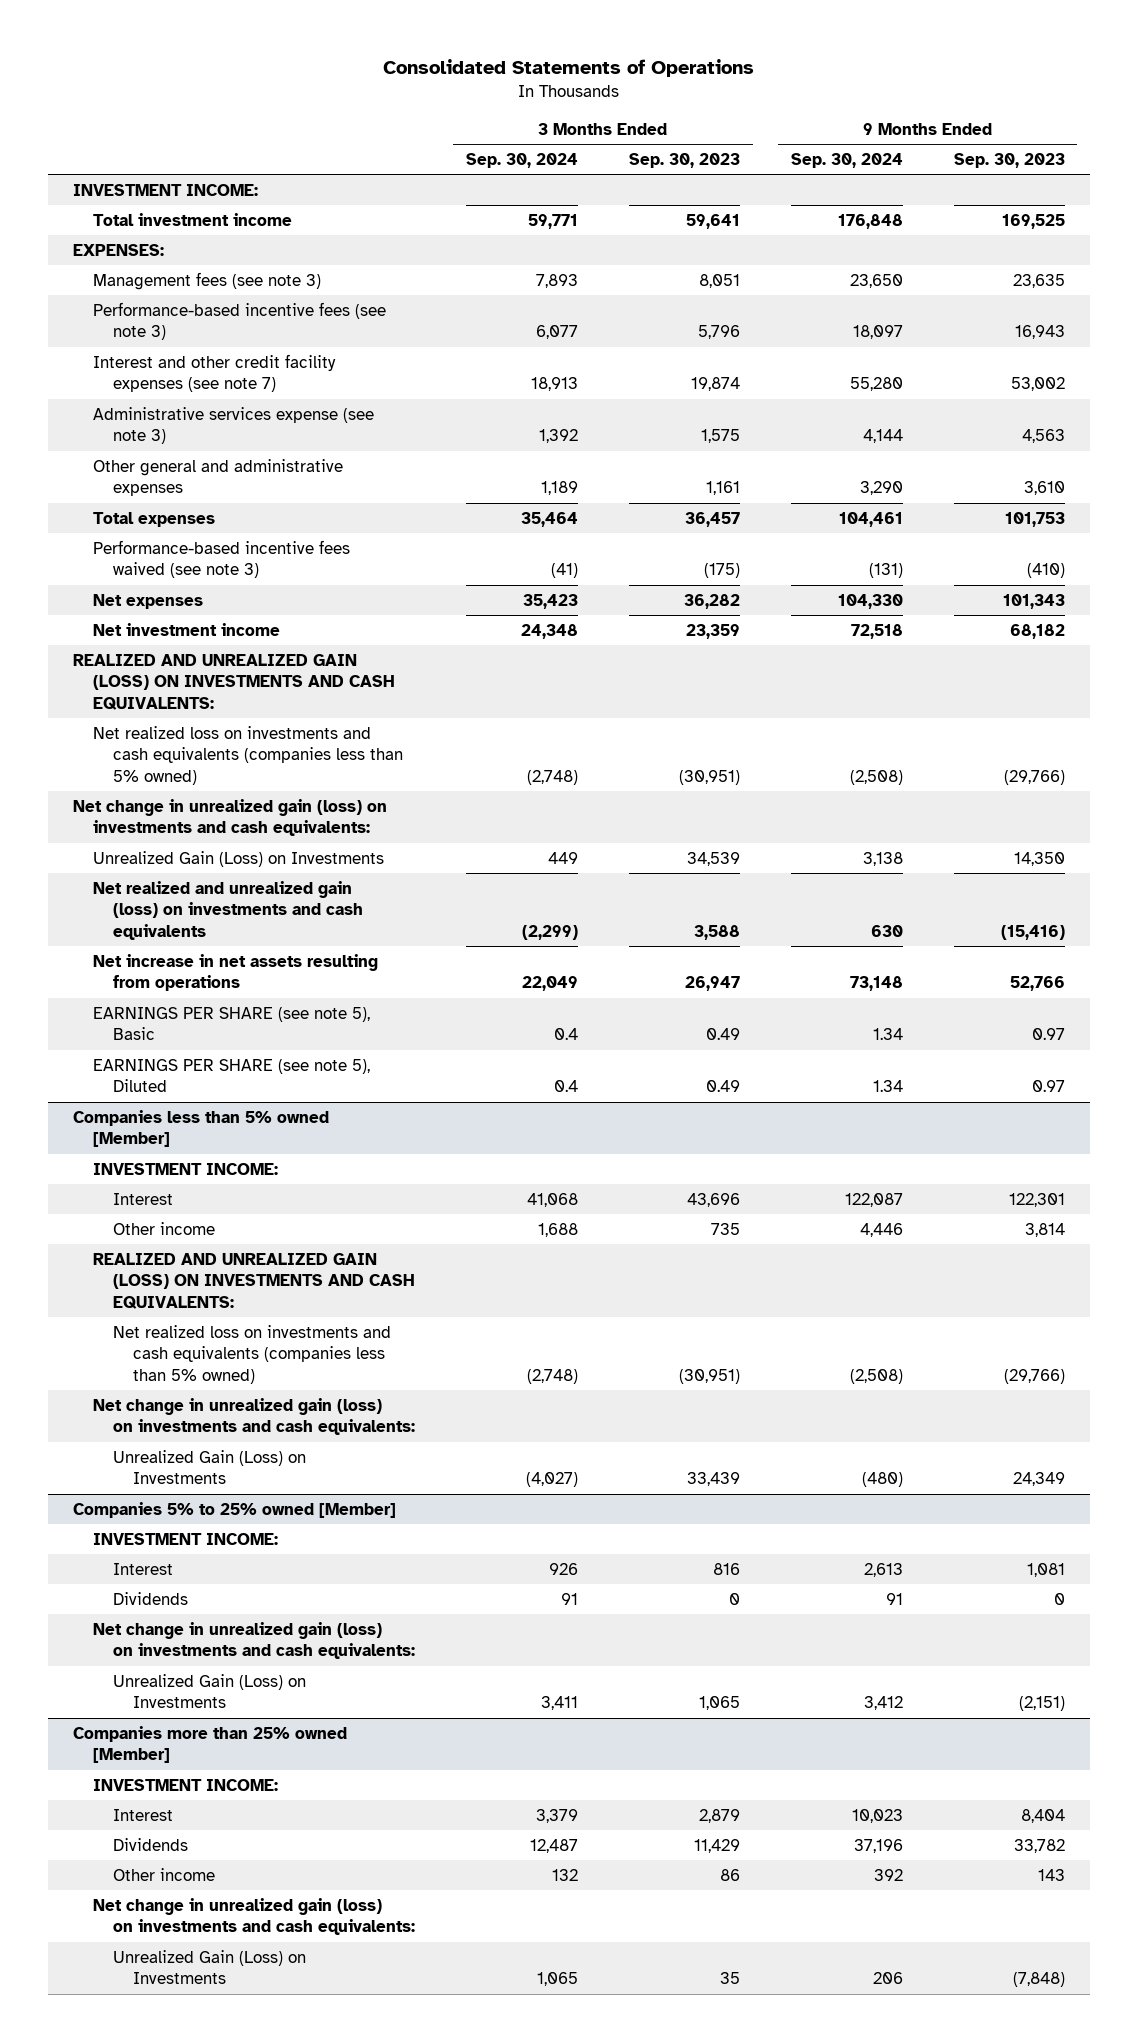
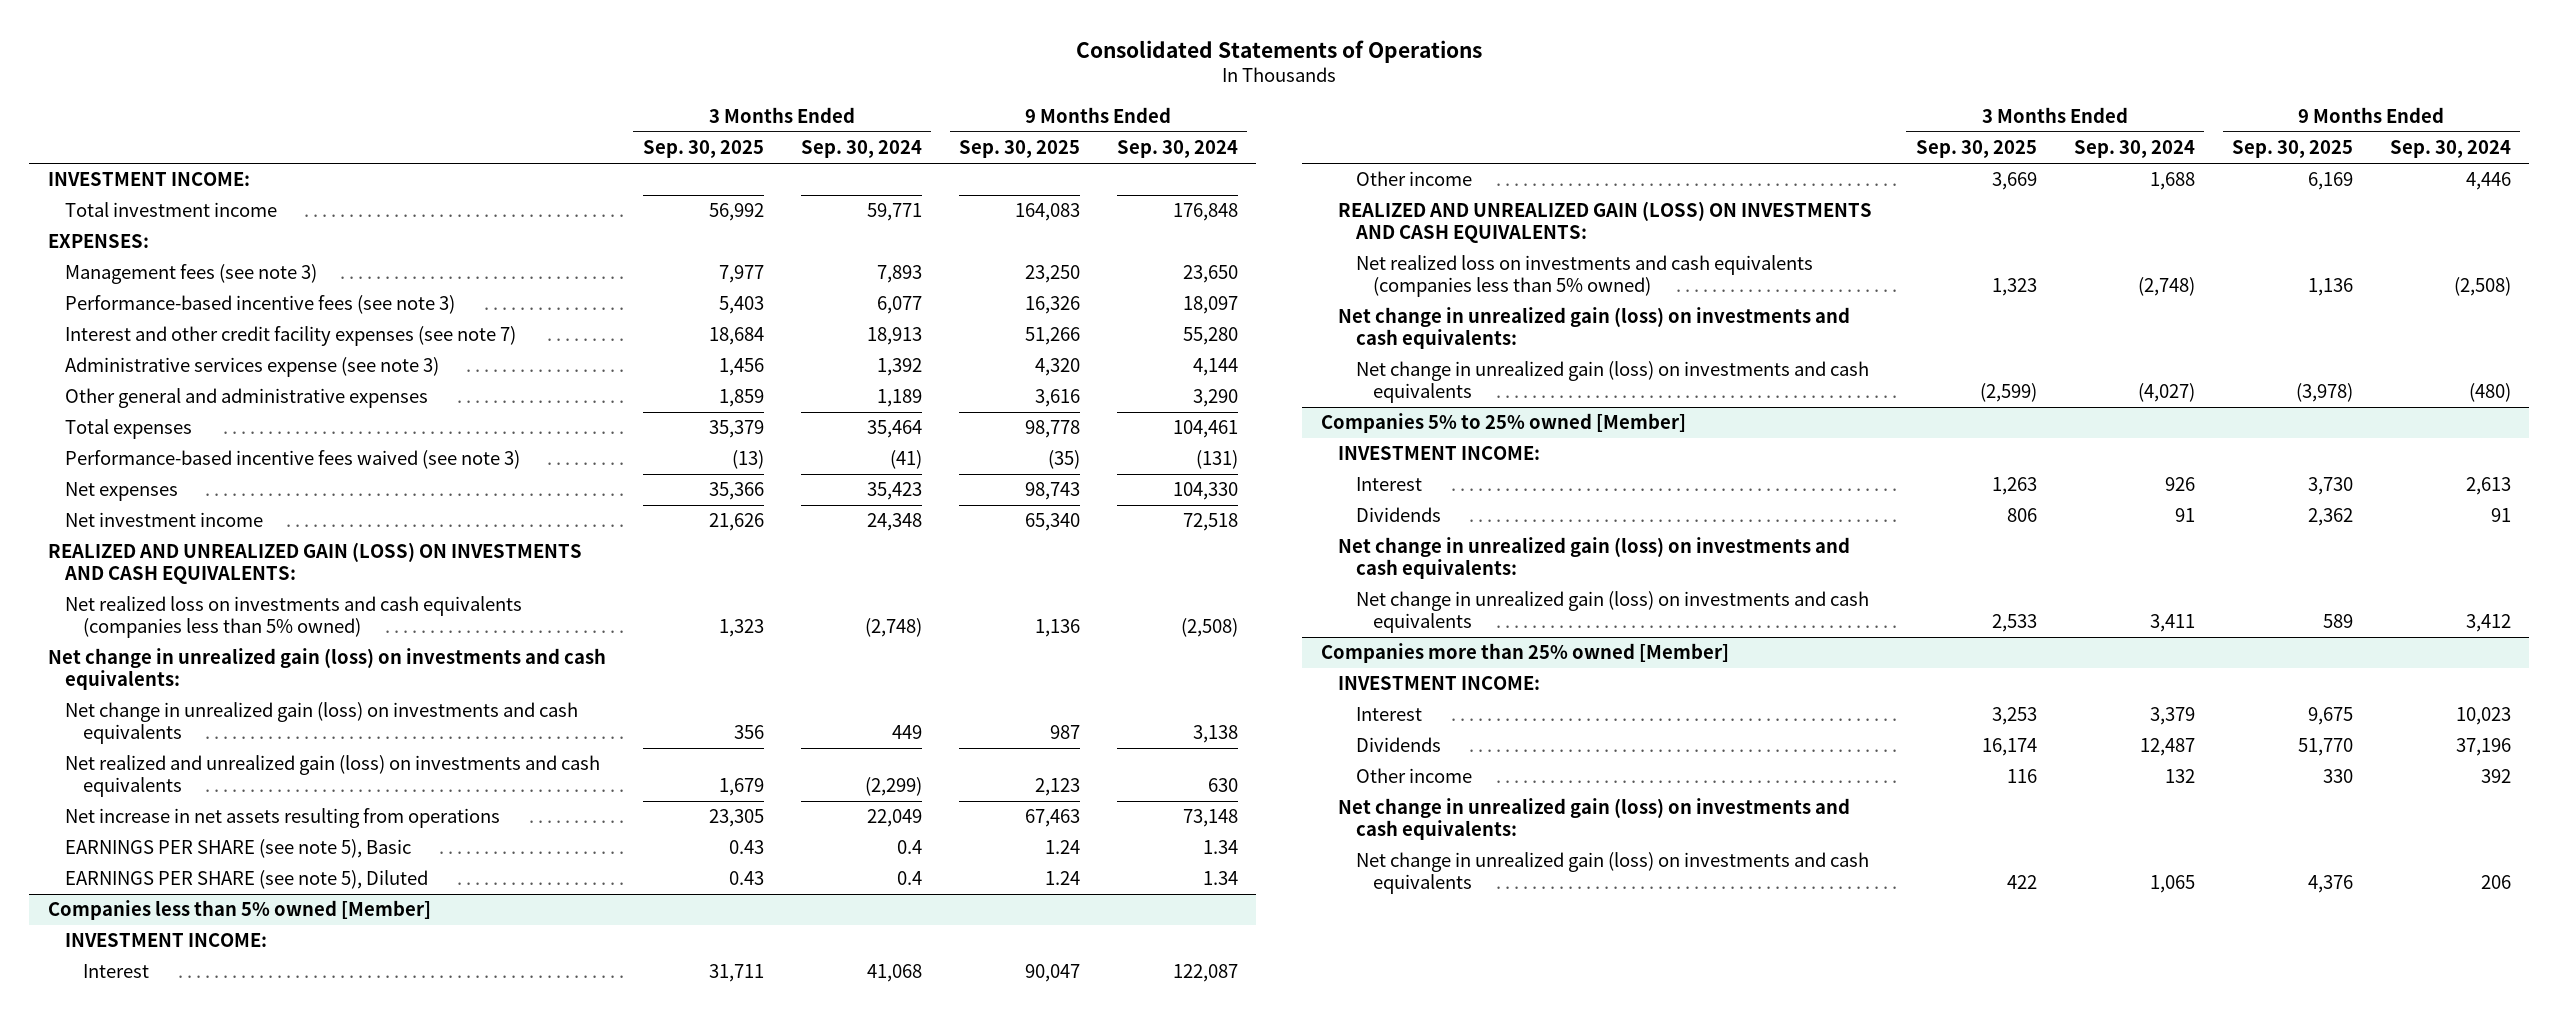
[628,153,740,169] Sep. 30, 2023 -> none
[953,153,1065,169] Sep. 30, 2023 -> none
none -> [642,140,764,159] Sep. 30, 2025
none -> [958,140,1080,159] Sep. 30, 2025
[93,850,385,867] Unrealized Gain (Loss) on Investments -> [65,702,579,744] Net change in unrealized gain (loss) on investments and cash equivalents
[112,1449,306,1485] Unrealized Gain (Loss) on Investments -> [1355,361,1869,403] Net change in unrealized gain (loss) on investments and cash equivalents
[112,1673,306,1709] Unrealized Gain (Loss) on Investments -> [1355,591,1869,633] Net change in unrealized gain (loss) on investments and cash equivalents
[112,1949,306,1985] Unrealized Gain (Loss) on Investments -> [1355,852,1869,894] Net change in unrealized gain (loss) on investments and cash equivalents

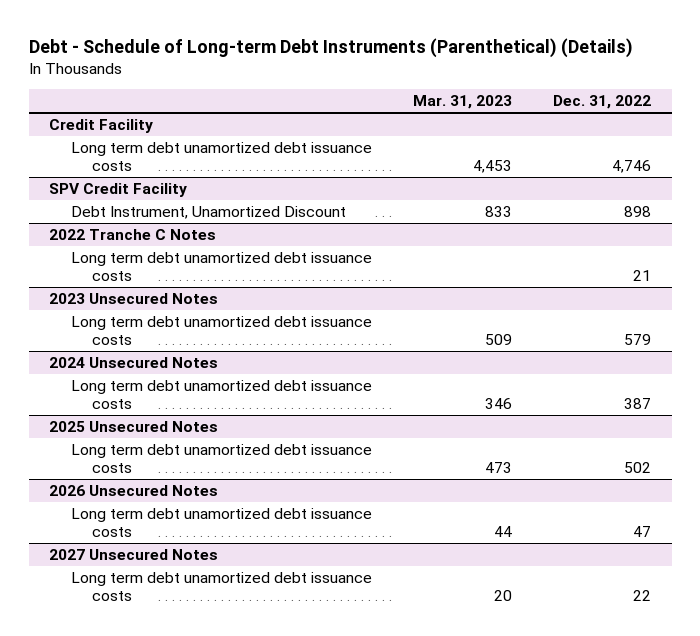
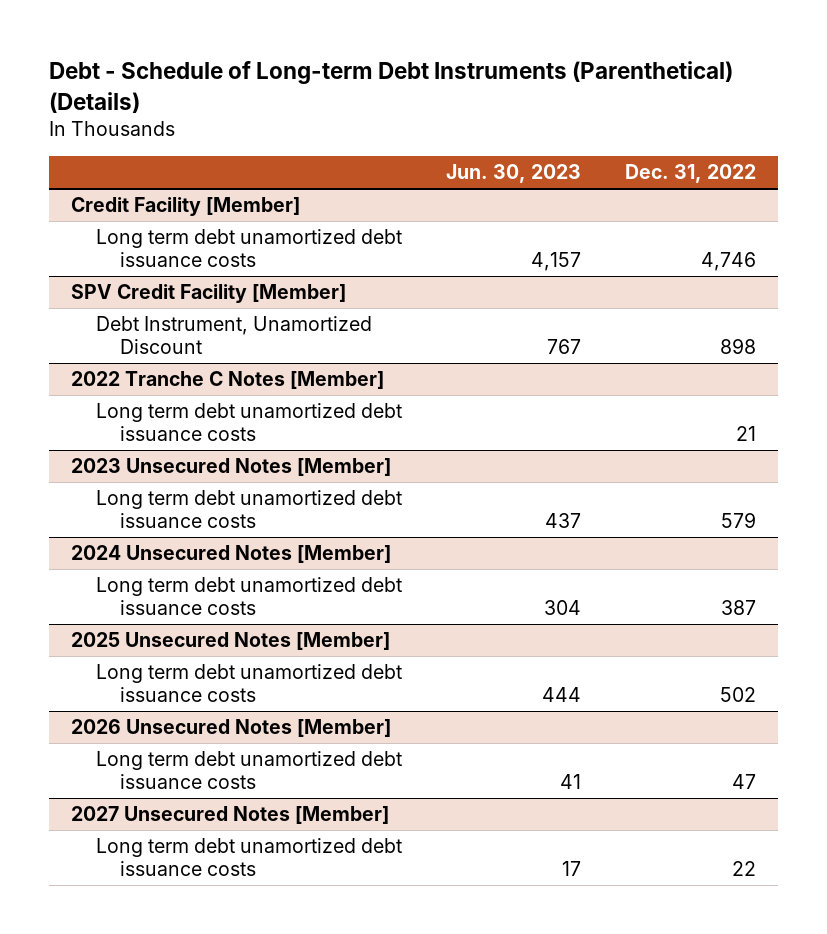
[412,95,512,110] Mar. 31, 2023 -> none
none -> [445,163,581,183] Jun. 30, 2023
[49,119,154,134] Credit Facility -> [70,197,300,217] Credit Facility [Member]
[49,183,188,198] SPV Credit Facility -> [70,284,346,304] SPV Credit Facility [Member]
[49,229,217,241] 2022 Tranche C Notes -> [70,371,384,390] 2022 Tranche C Notes [Member]
[49,293,219,305] 2023 Unsecured Notes -> [70,458,391,477] 2023 Unsecured Notes [Member]
[49,357,219,369] 2024 Unsecured Notes -> [70,545,391,564] 2024 Unsecured Notes [Member]
[49,421,219,433] 2025 Unsecured Notes -> [70,632,390,651] 2025 Unsecured Notes [Member]
[49,485,219,497] 2026 Unsecured Notes -> [70,719,391,738] 2026 Unsecured Notes [Member]
[49,549,219,561] 2027 Unsecured Notes -> [70,806,389,825] 2027 Unsecured Notes [Member]

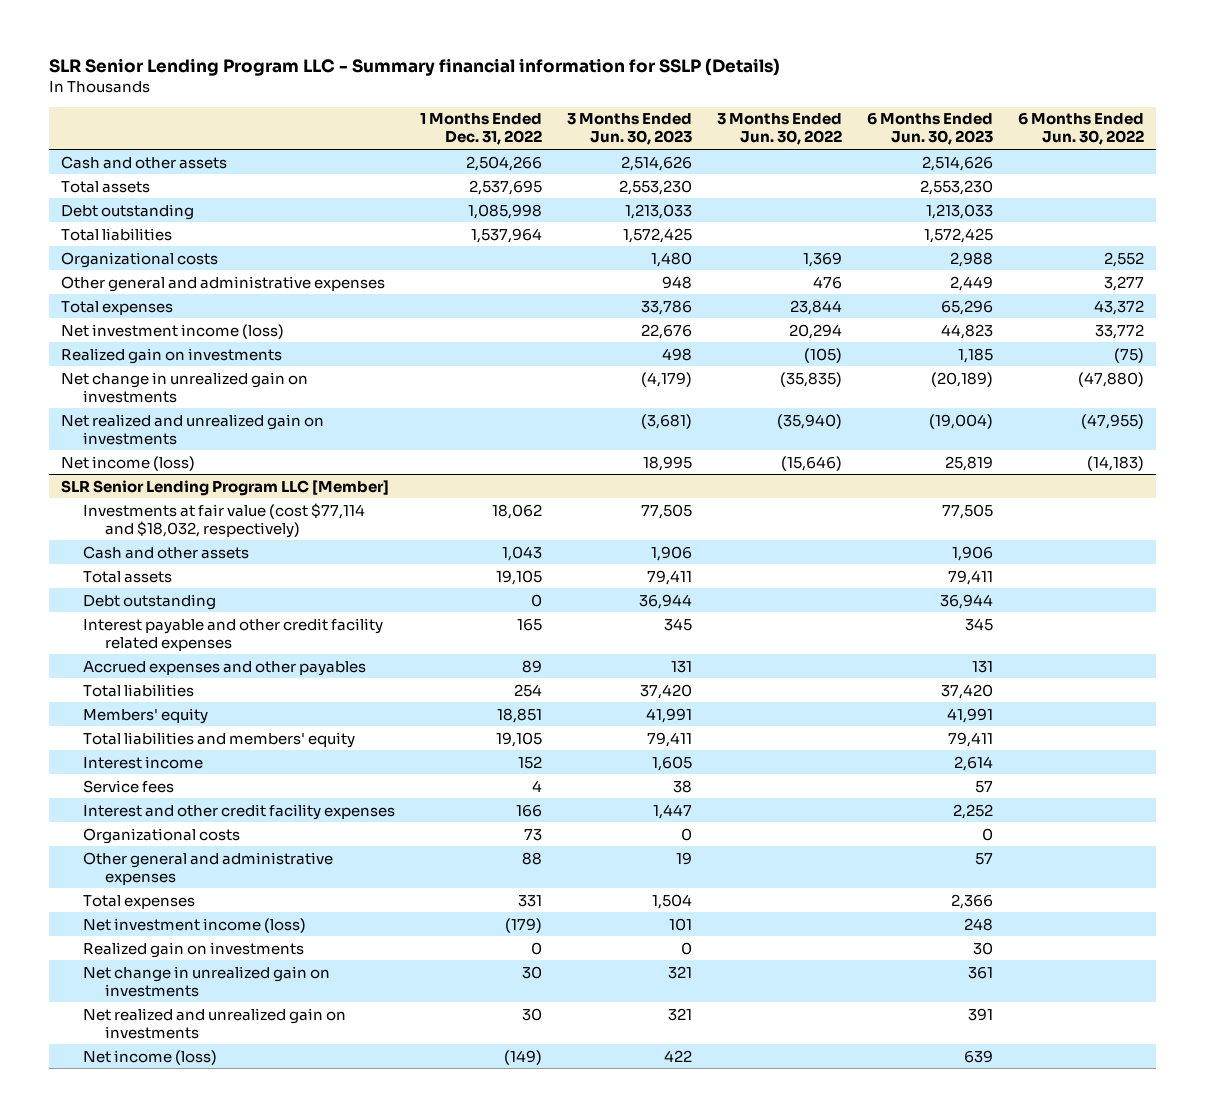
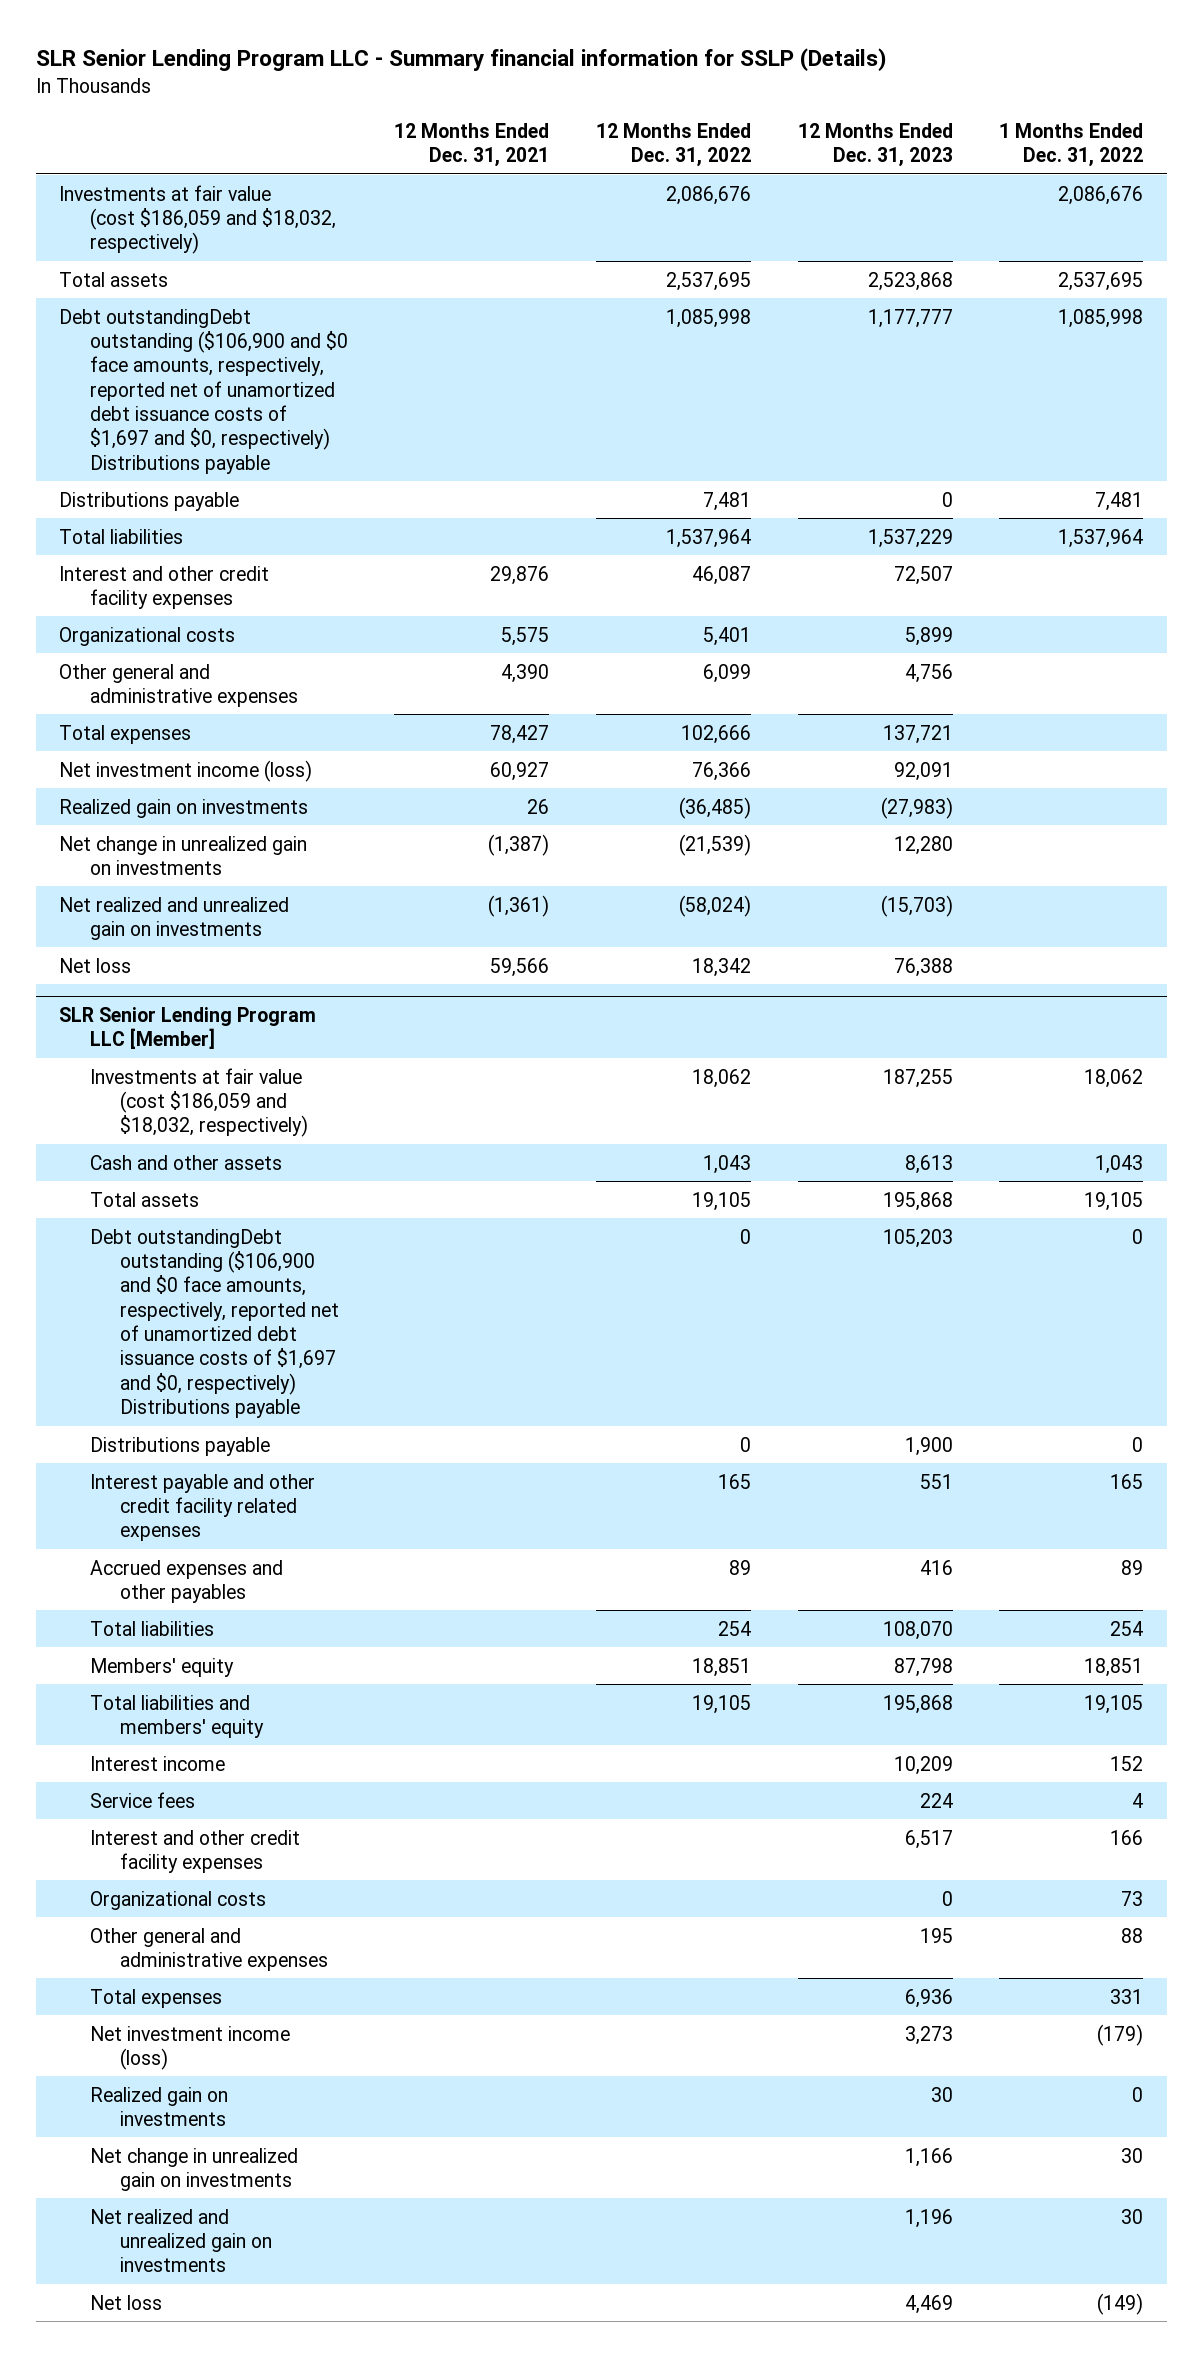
[566,113,692,146] 3 Months Ended Jun. 30, 2023 -> none
[716,113,842,146] 3 Months Ended Jun. 30, 2022 -> none
[866,112,993,146] 6 Months Ended Jun. 30, 2023 -> none
[1017,112,1144,146] 6 Months Ended Jun. 30, 2022 -> none
none -> [394,122,550,168] 12 Months Ended Dec. 31, 2021
none -> [595,122,751,168] 12 Months Ended Dec. 31, 2022
none -> [797,122,953,168] 12 Months Ended Dec. 31, 2023
[61,155,228,169] Cash and other assets -> none
none -> [58,184,336,255] Investments at fair value (cost $186,059 and $18,032, respectively)
[61,203,195,220] Debt outstanding -> [58,308,348,474] Debt outstandingDebt outstanding ($106,900 and $0 face amounts, respectively, reported net of unamortized debt issuance costs of $1,697 and $0, respectively) Distributions payable
none -> [58,491,239,511] Distributions payable
none -> [58,565,269,609] Interest and other credit facility expenses
[61,455,196,471] Net income (loss) -> [58,957,131,973] Net loss
[82,502,365,538] Investments at fair value (cost $77,114 and $18,032, respectively) -> [89,1067,309,1138] Investments at fair value (cost $186,059 and $18,032, respectively)
[82,593,216,610] Debt outstanding -> [89,1228,340,1419] Debt outstandingDebt outstanding ($106,900 and $0 face amounts, respectively, reported net of unamortized debt issuance costs of $1,697 and $0, respectively) Distributions payable
none -> [89,1436,270,1456] Distributions payable
[82,1049,217,1065] Net income (loss) -> [89,2294,162,2310] Net loss

